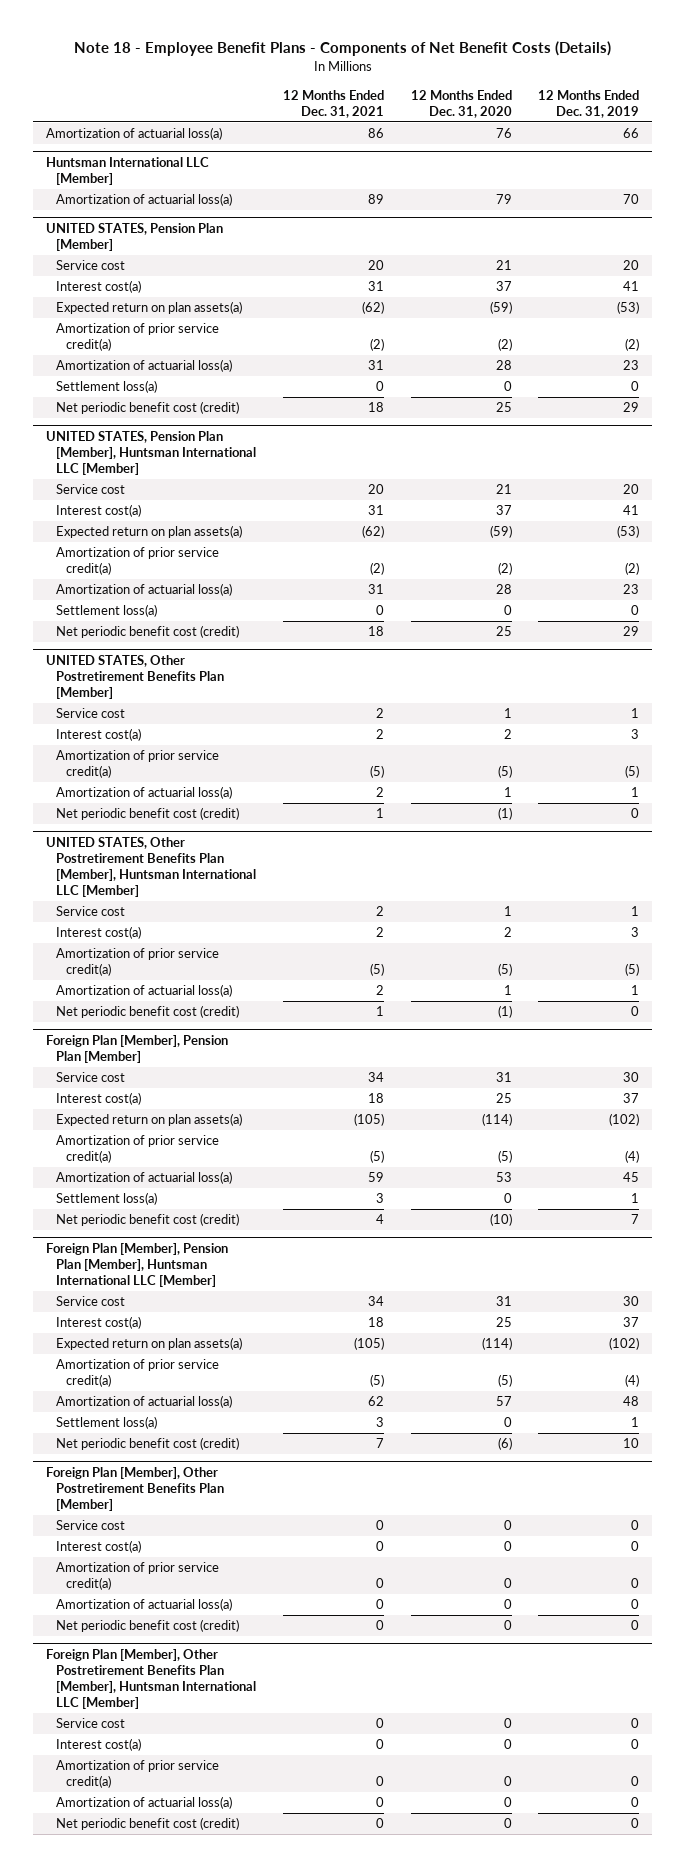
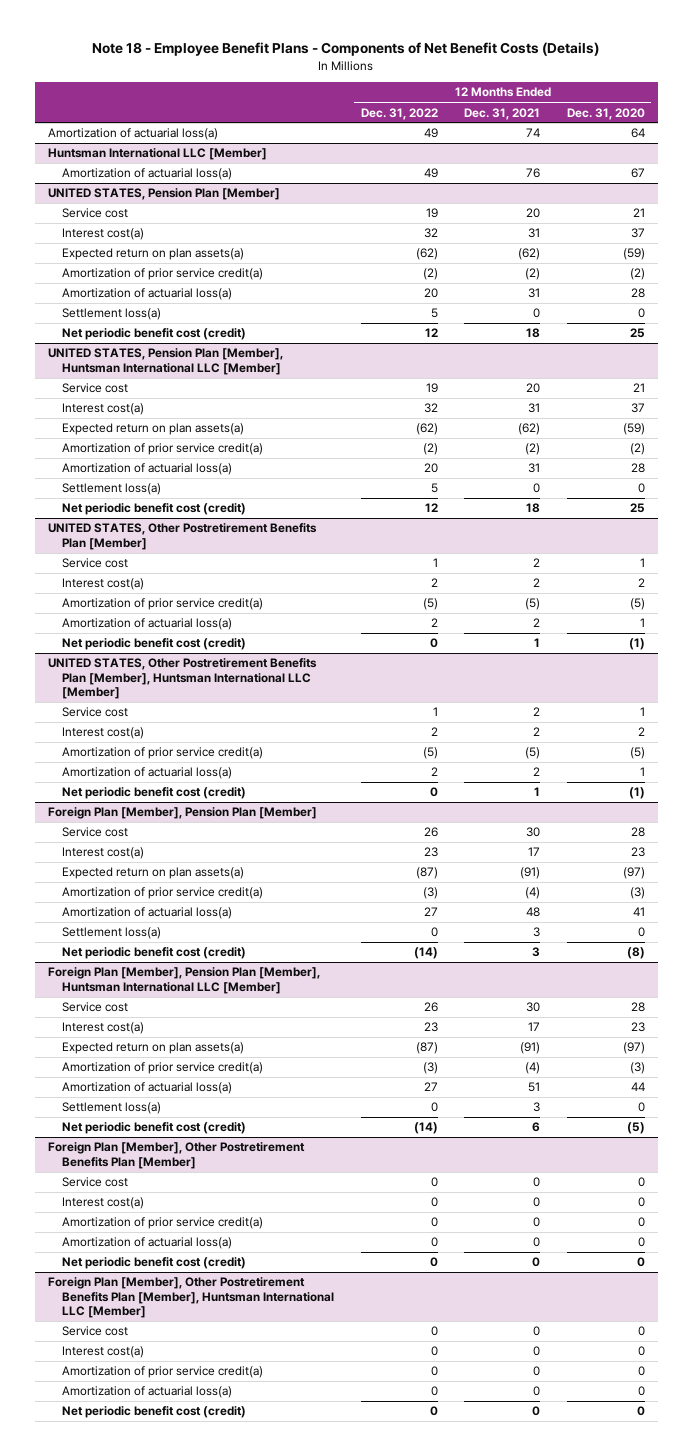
[538,89,640,118] 12 Months Ended Dec. 31, 2019 -> none
none -> [360,107,438,120] Dec. 31, 2022
[368,128,385,139] 86 -> [526,128,541,138] 74
[495,128,512,139] 76 -> [630,128,645,139] 64
[368,194,385,205] 89 -> [526,168,541,179] 76
[495,194,512,205] 79 -> [630,168,645,179] 67
[368,1072,385,1083] 34 -> [526,827,541,838] 30
[495,1072,512,1083] 31 -> [630,827,645,838] 28
[368,1093,385,1104] 18 -> [528,847,541,857] 17
[495,1093,512,1104] 25 -> [630,847,645,858] 23
[354,1113,385,1127] (105) -> [520,867,541,880] (91)
[481,1113,512,1127] (114) -> [622,867,645,880] (97)
[370,1150,385,1164] (5) -> [525,887,541,900] (4)
[497,1150,512,1164] (5) -> [629,887,645,900] (3)
[368,1172,385,1183] 59 -> [526,907,541,918] 48
[495,1172,512,1183] 53 -> [632,907,645,917] 41
[376,1214,385,1225] 4 -> [532,947,541,958] 3
[489,1213,512,1227] (10) -> [626,947,645,960] (8)
[368,1296,385,1307] 34 -> [526,1002,541,1013] 30
[495,1296,512,1307] 31 -> [630,1002,645,1013] 28
[368,1317,385,1328] 18 -> [528,1022,541,1032] 17
[495,1317,512,1328] 25 -> [630,1022,645,1033] 23
[354,1337,385,1351] (105) -> [520,1042,541,1055] (91)
[481,1337,512,1351] (114) -> [622,1042,645,1055] (97)
[370,1374,385,1388] (5) -> [525,1062,541,1075] (4)
[497,1374,512,1388] (5) -> [629,1062,645,1075] (3)
[368,1396,385,1407] 62 -> [528,1082,541,1093] 51
[495,1396,512,1407] 57 -> [630,1082,645,1092] 44
[376,1438,385,1449] 7 -> [532,1122,541,1133] 6
[497,1437,512,1451] (6) -> [626,1122,645,1135] (5)

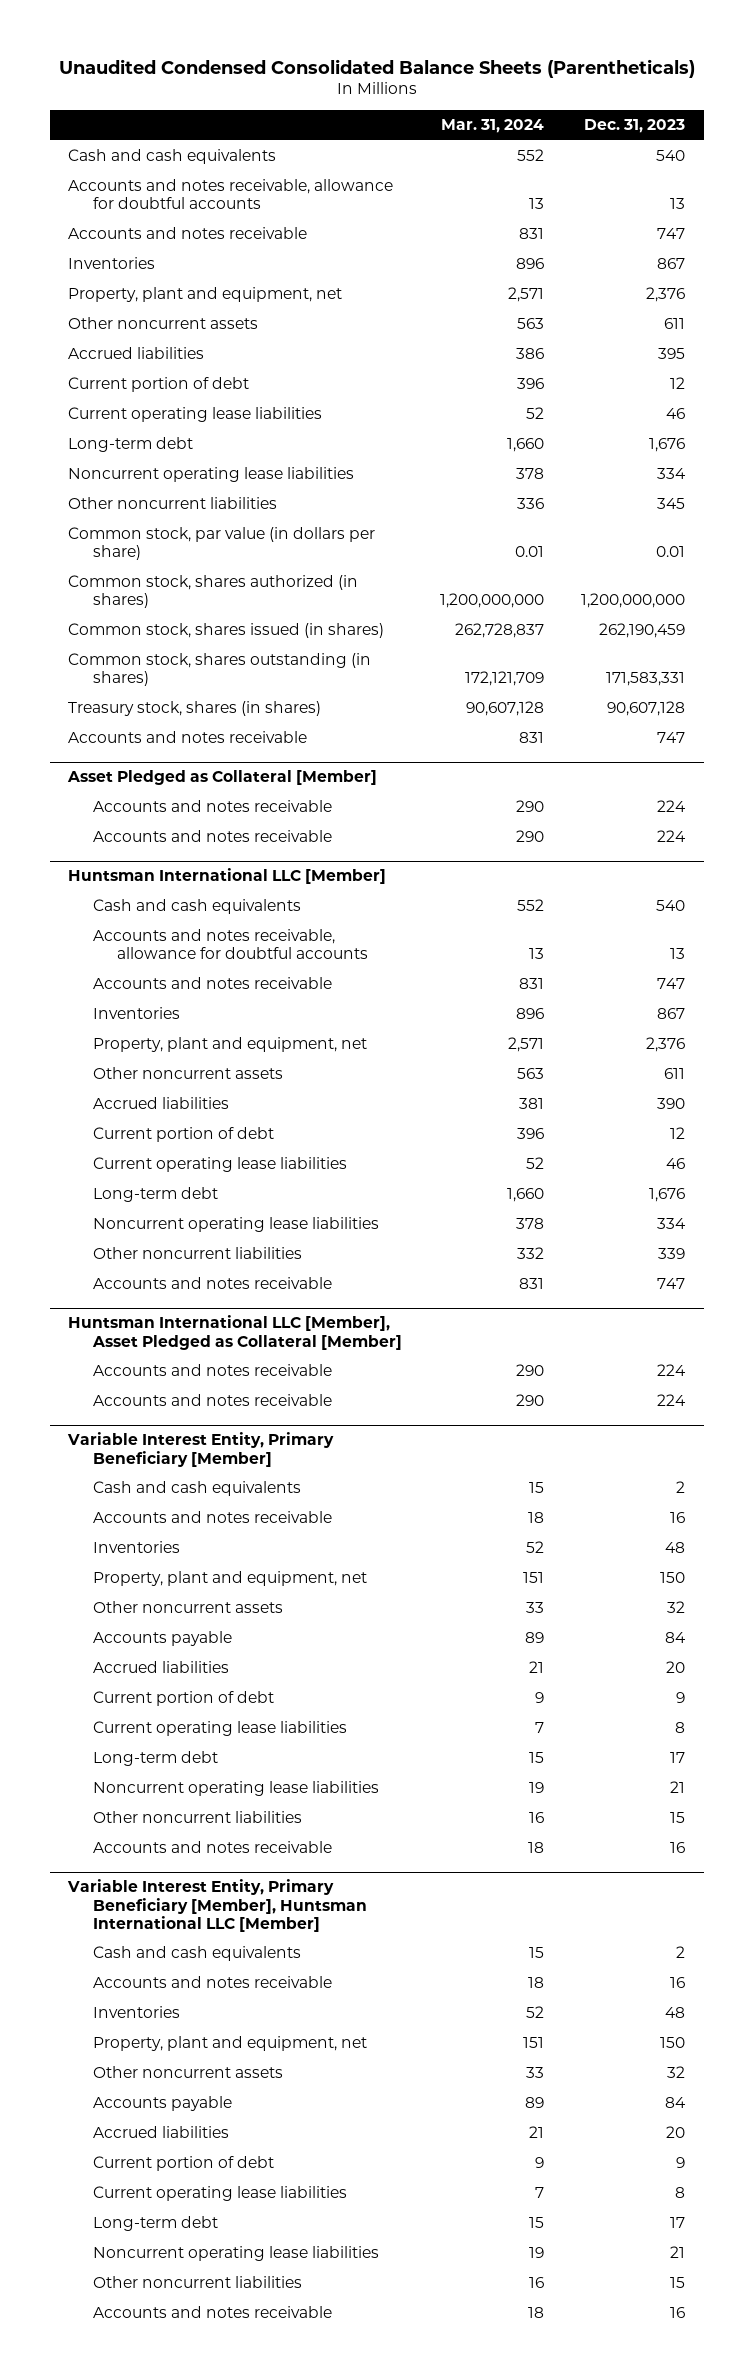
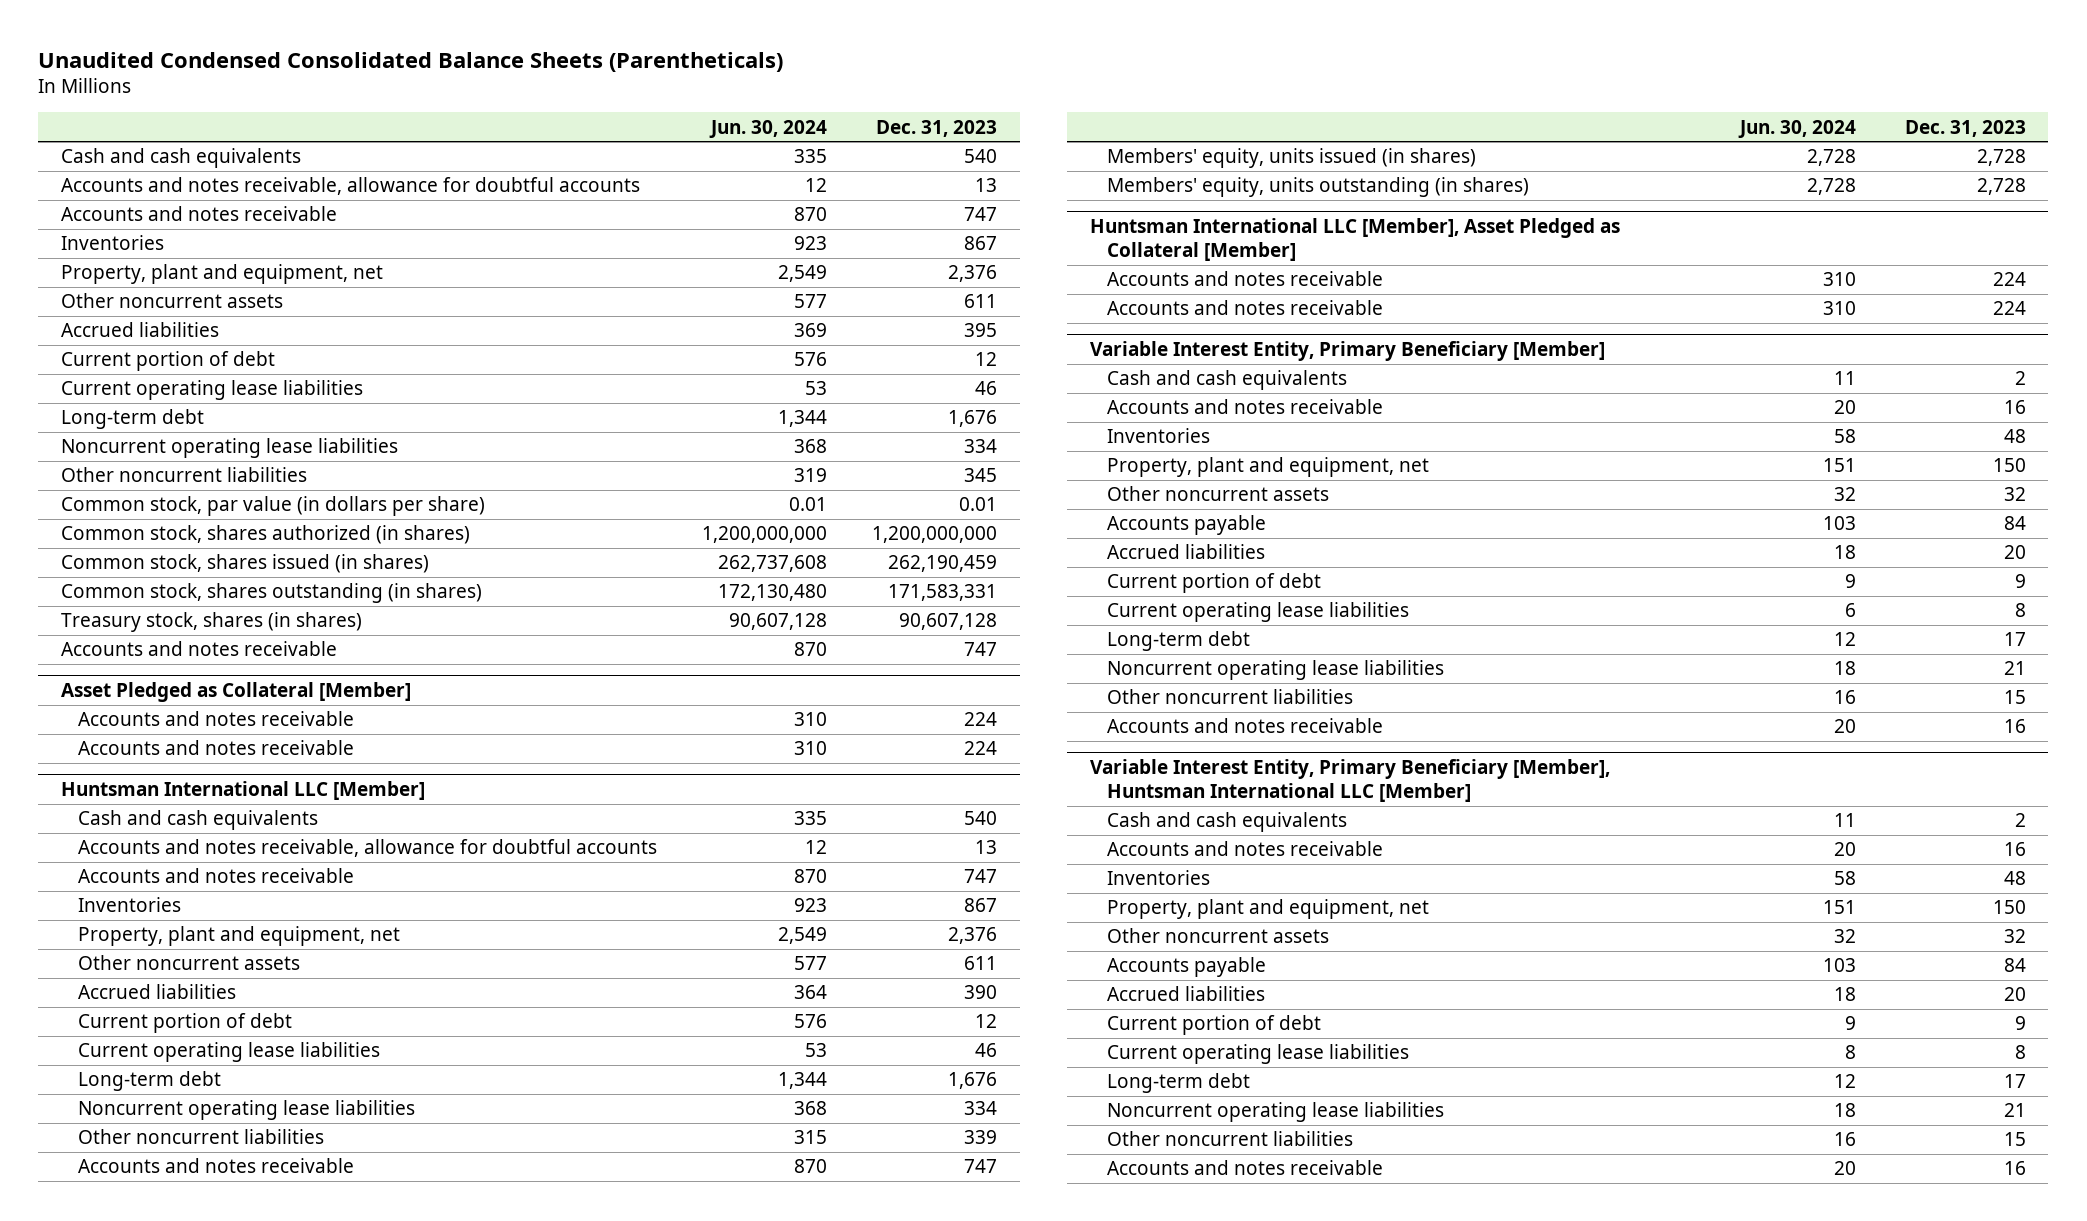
[440,119,544,134] Mar. 31, 2024 -> none
none -> [709,119,828,138] Jun. 30, 2024
none -> [1106,148,1476,169] Members' equity, units issued (in shares)
none -> [1106,177,1529,198] Members' equity, units outstanding (in shares)

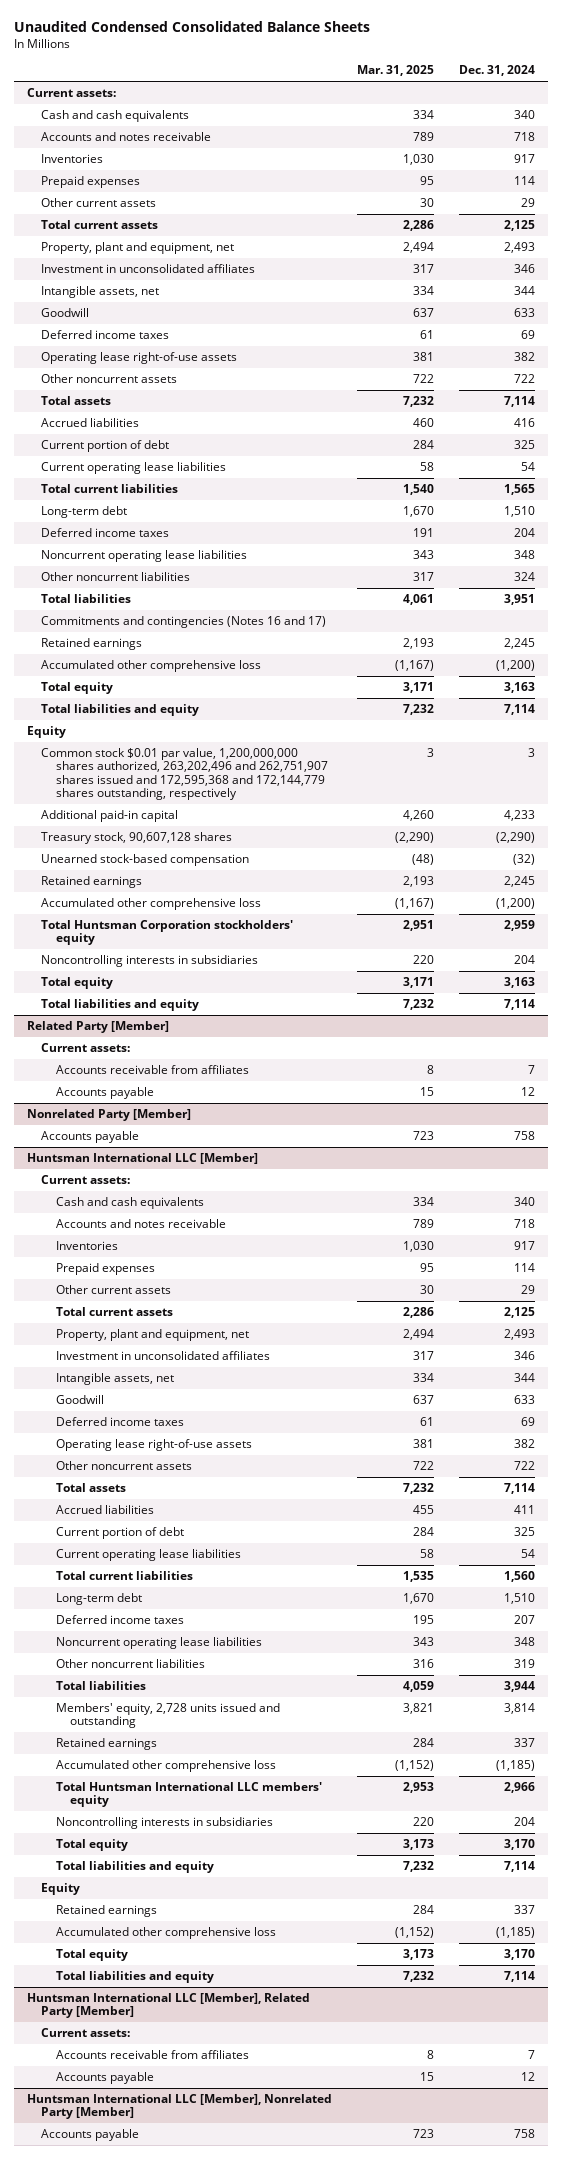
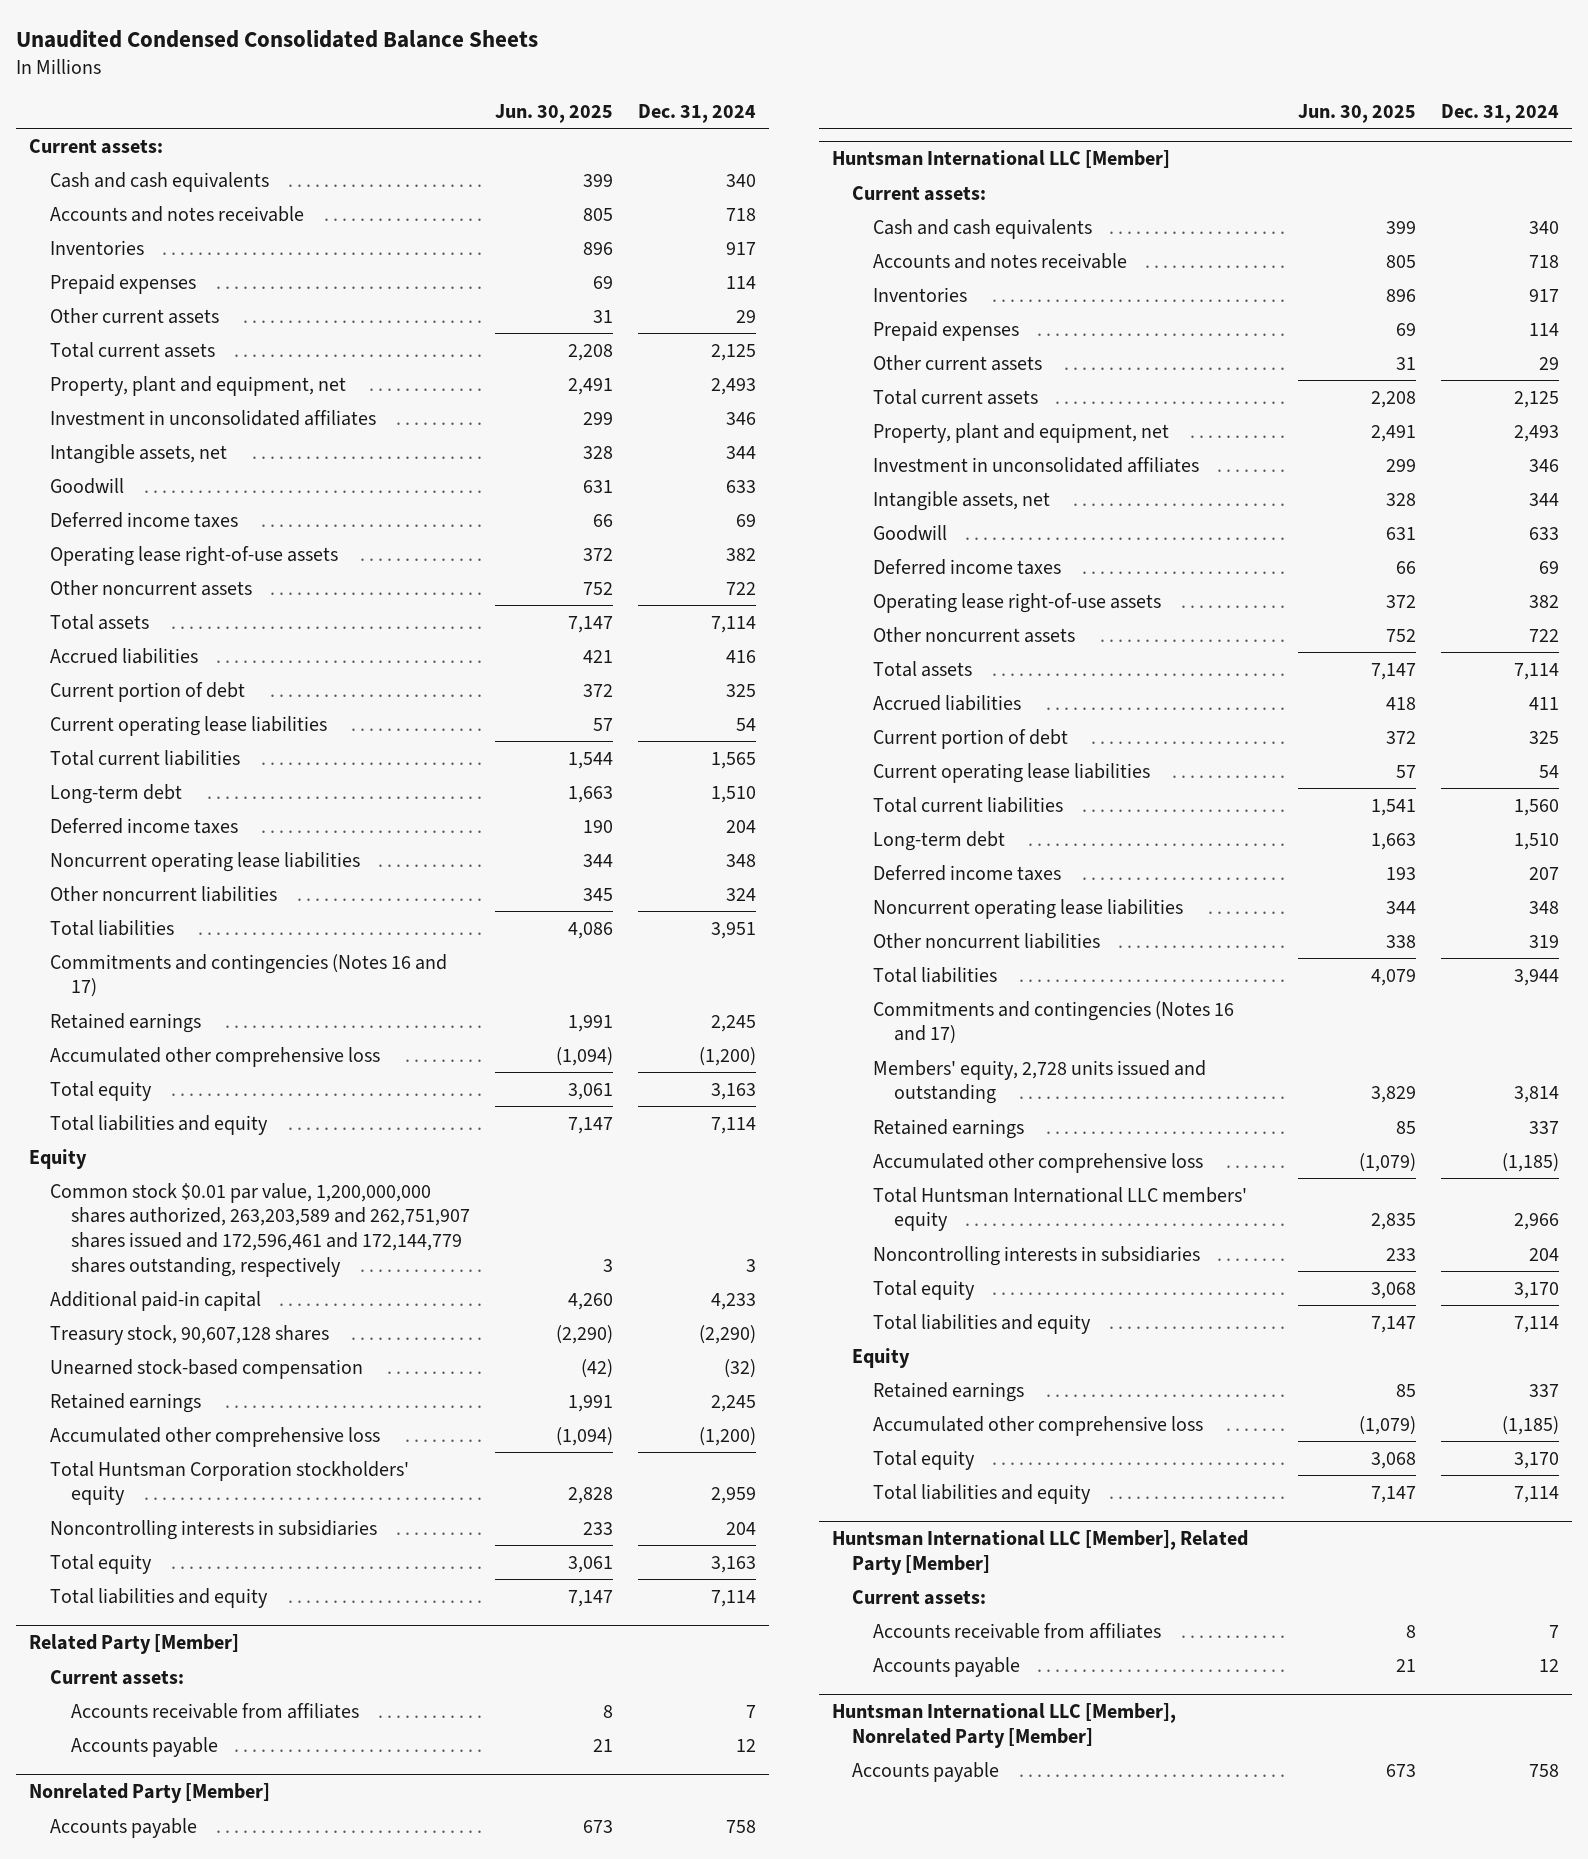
[357,65,435,77] Mar. 31, 2025 -> none
none -> [495,103,614,123] Jun. 30, 2025
[41,747,328,801] Common stock $0.01 par value, 1,200,000,000 shares authorized, 263,202,496 and 262,751,907 shares issued and 172,595,368 and 172,144,779 shares outstanding, respectively -> [49,1182,470,1277] Common stock $0.01 par value, 1,200,000,000 shares authorized, 263,203,589 and 262,751,907 shares issued and 172,596,461 and 172,144,779 shares outstanding, respectively
none -> [873,1000,1235,1045] Commitments and contingencies (Notes 16 and 17)

